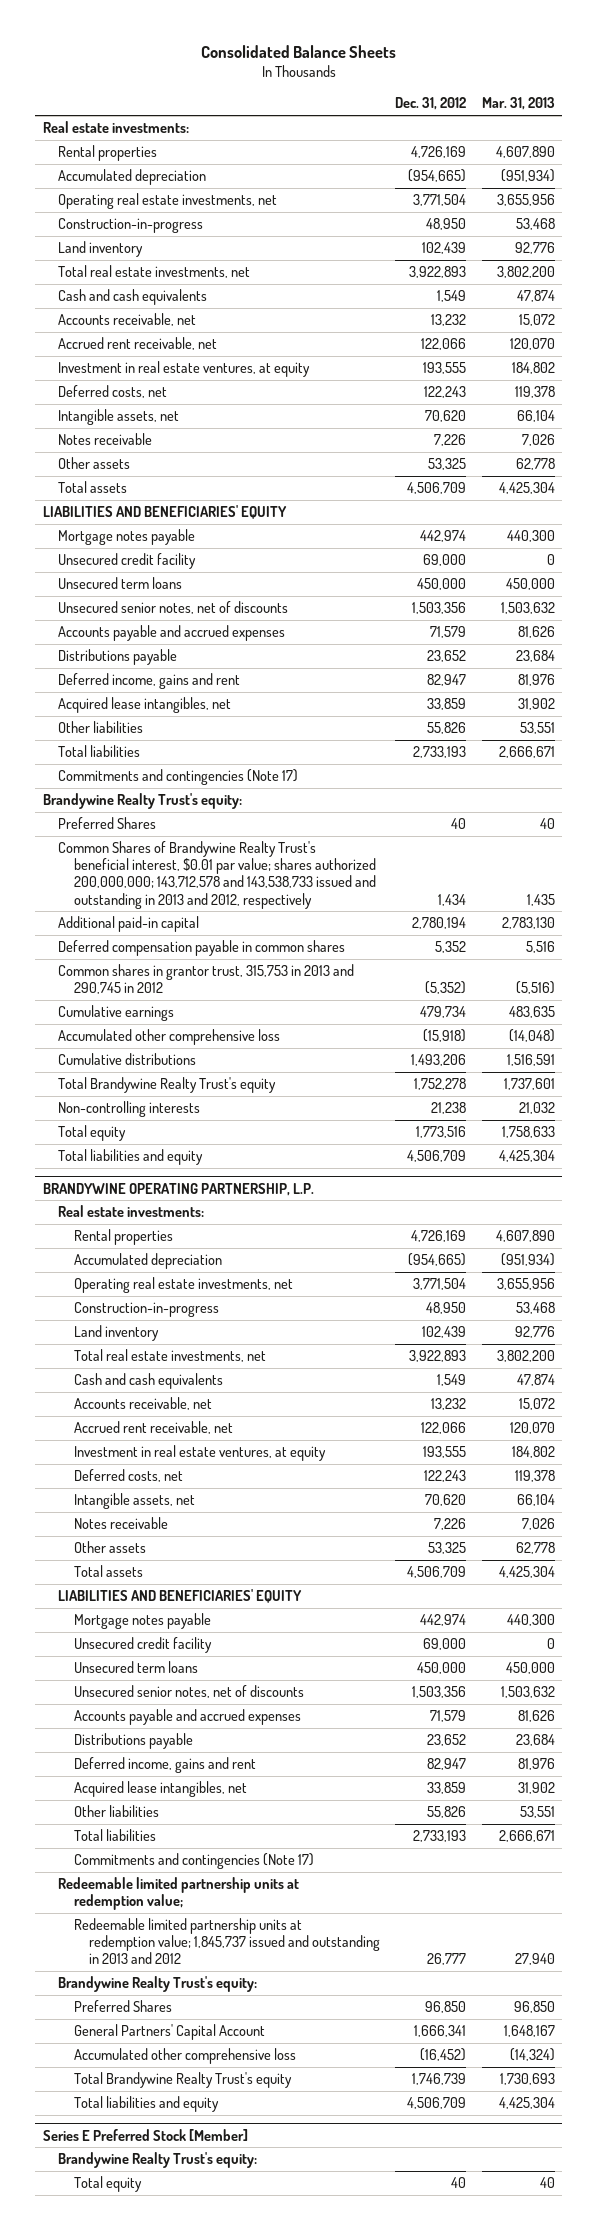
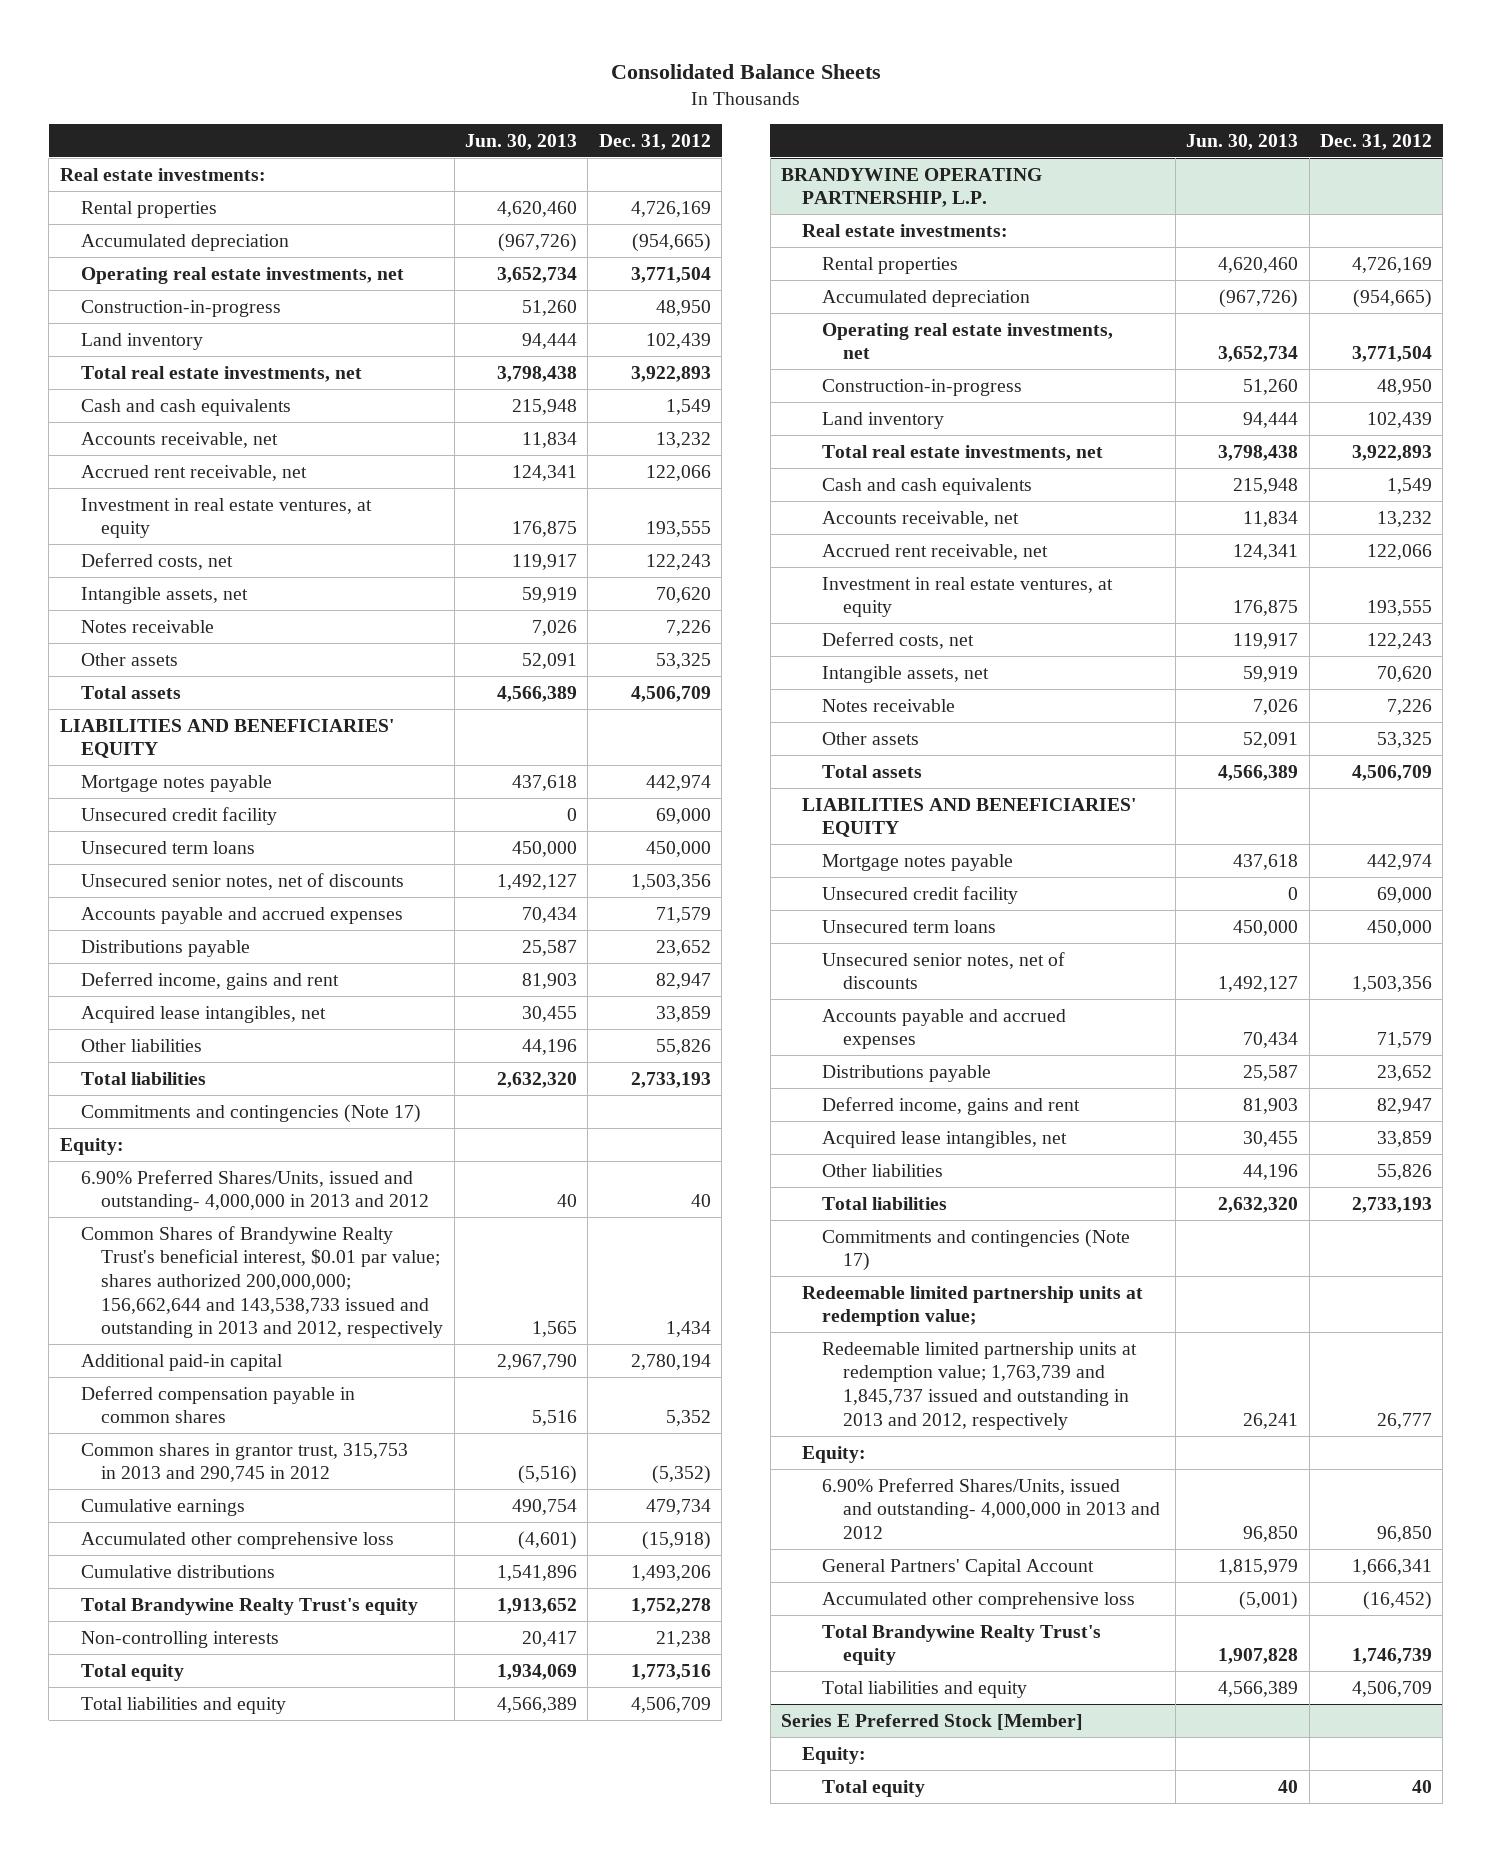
[481,97,555,111] Mar. 31, 2013 -> none
none -> [465,133,578,150] Jun. 30, 2013
[42,793,242,810] Brandywine Realty Trust's equity: -> [59,1137,124,1155] Equity:
[58,817,157,830] Preferred Shares -> [80,1169,430,1212] 6.90% Preferred Shares/Units, issued and outstanding- 4,000,000 in 2013 and 2012
[58,841,376,909] Common Shares of Brandywine Realty Trust's beneficial interest, $0.01 par value; shares authorized 200,000,000; 143,712,578 and 143,538,733 issued and outstanding in 2013 and 2012, respectively -> [80,1225,444,1339] Common Shares of Brandywine Realty Trust's beneficial interest, $0.01 par value; shares authorized 200,000,000; 156,662,644 and 143,538,733 issued and outstanding in 2013 and 2012, respectively
[73,1918,381,1965] Redeemable limited partnership units at redemption value; 1,845,737 issued and outstanding in 2013 and 2012 -> [822,1341,1138,1430] Redeemable limited partnership units at redemption value; 1,763,739 and 1,845,737 issued and outstanding in 2013 and 2012, respectively
[58,1976,258,1993] Brandywine Realty Trust's equity: -> [801,1445,866,1463] Equity:
[73,2000,172,2013] Preferred Shares -> [822,1477,1160,1539] 6.90% Preferred Shares/Units, issued and outstanding- 4,000,000 in 2013 and 2012
[58,2152,258,2169] Brandywine Realty Trust's equity: -> [801,1746,866,1764] Equity:

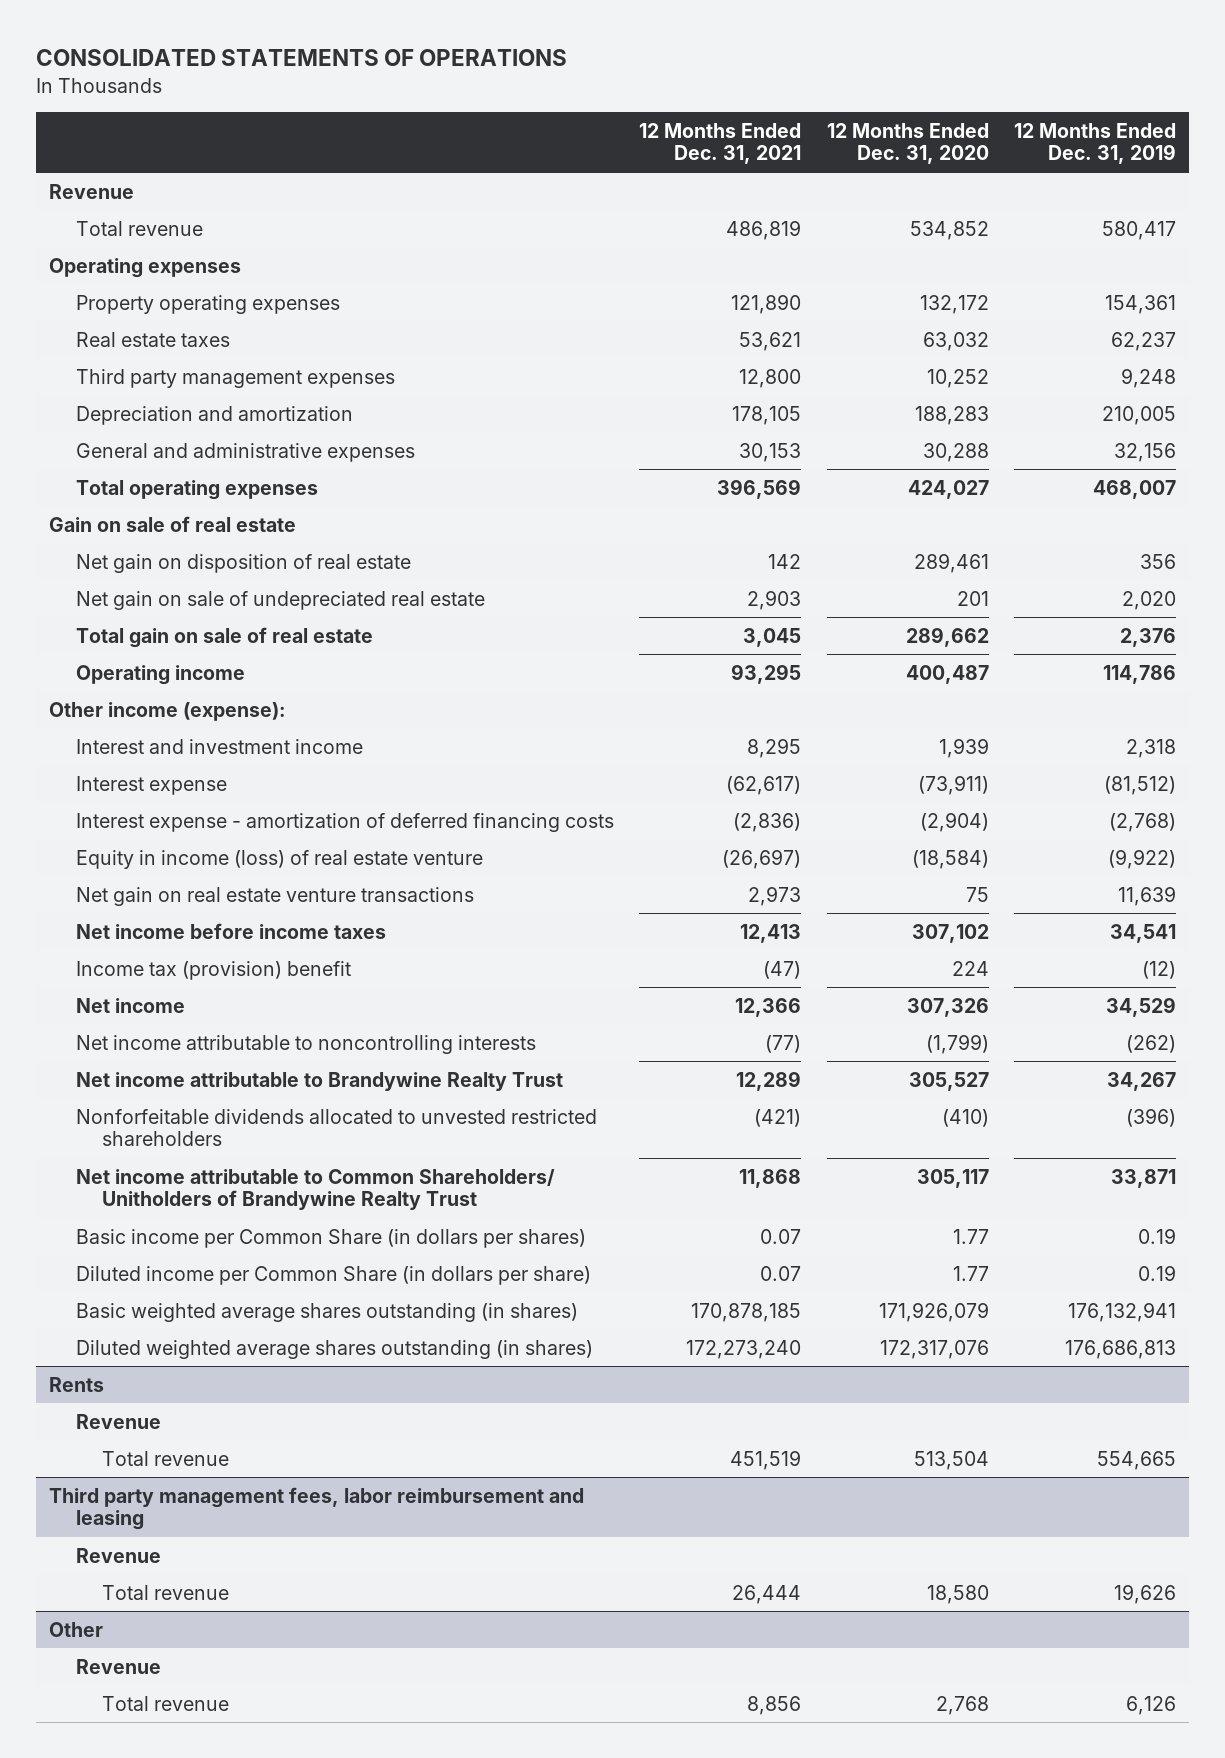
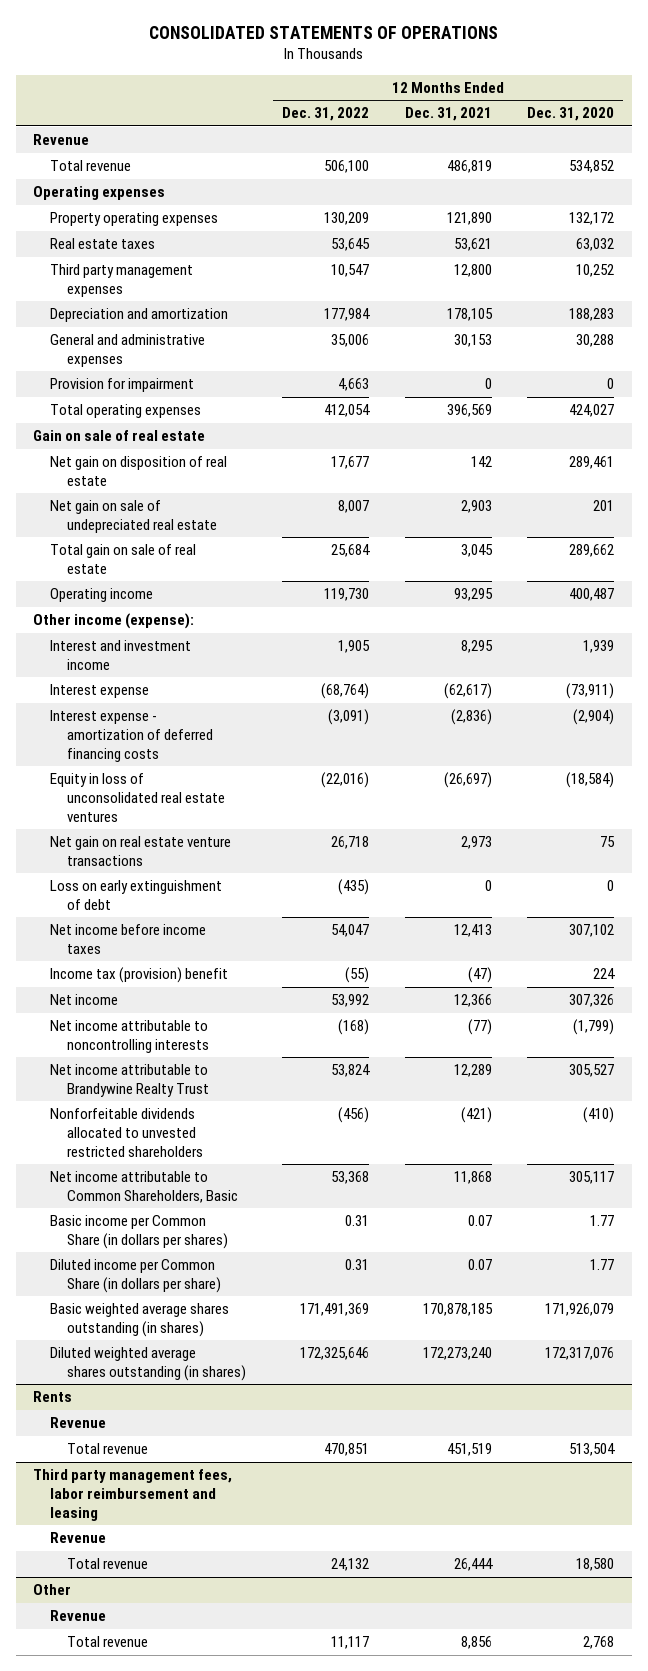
[1014,122,1177,165] 12 Months Ended Dec. 31, 2019 -> none
none -> [282,107,370,122] Dec. 31, 2022
none -> [50,378,195,393] Provision for impairment
[75,849,483,869] Equity in income (loss) of real estate venture -> [50,773,226,822] Equity in loss of unconsolidated real estate ventures
none -> [50,880,223,910] Loss on early extinguishment of debt
[75,1168,555,1211] Net income attributable to Common Shareholders/ Unitholders of Brandywine Realty Trust -> [50,1171,239,1203] Net income attributable to Common Shareholders, Basic

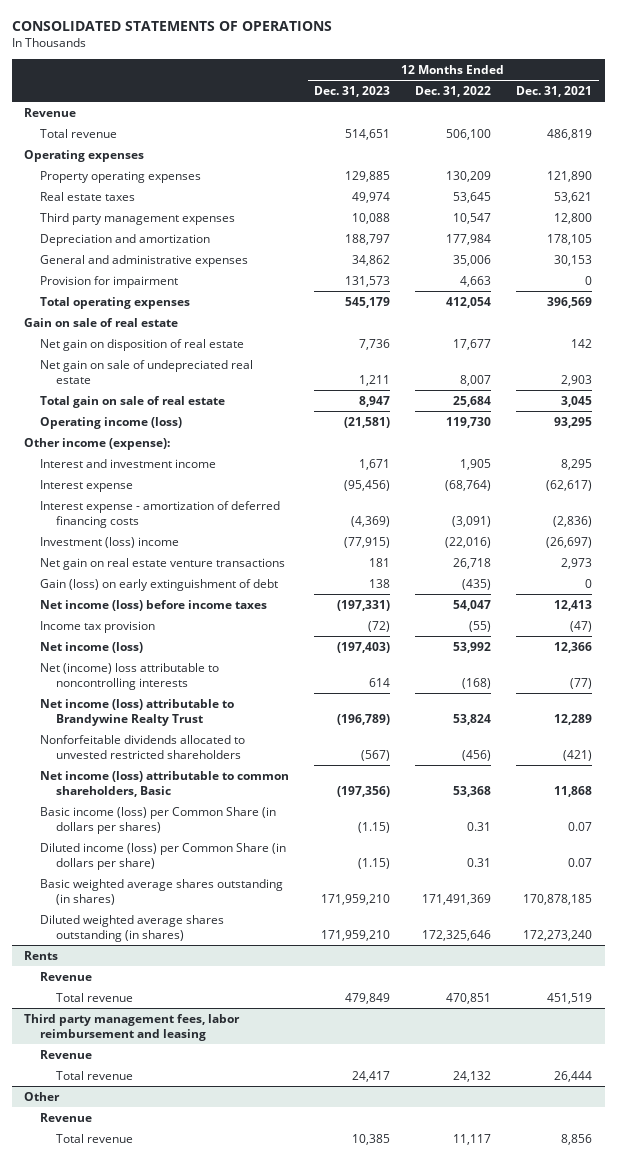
[527,107,615,122] Dec. 31, 2020 -> none
none -> [314,86,391,98] Dec. 31, 2023
[50,588,154,603] Operating income -> [40,416,183,429] Operating income (loss)
[50,773,226,822] Equity in loss of unconsolidated real estate ventures -> [40,536,180,548] Investment (loss) income
[50,880,223,910] Loss on early extinguishment of debt -> [40,578,279,591] Gain (loss) on early extinguishment of debt
[50,924,207,954] Net income before income taxes -> [40,599,268,611] Net income (loss) before income taxes
[50,967,229,984] Income tax (provision) benefit -> [40,620,156,633] Income tax provision
[50,994,119,1006] Net income -> [40,641,144,653] Net income (loss)
[50,1020,210,1053] Net income attributable to noncontrolling interests -> [40,662,220,691] Net (income) loss attributable to noncontrolling interests
[50,1064,210,1097] Net income attributable to Brandywine Realty Trust -> [40,698,235,727] Net income (loss) attributable to Brandywine Realty Trust
[50,1171,239,1203] Net income attributable to Common Shareholders, Basic -> [40,770,290,798] Net income (loss) attributable to common shareholders, Basic
[50,1215,229,1249] Basic income per Common Share (in dollars per shares) -> [40,806,277,835] Basic income (loss) per Common Share (in dollars per shares)
[50,1259,222,1293] Diluted income per Common Share (in dollars per share) -> [40,842,287,871] Diluted income (loss) per Common Share (in dollars per share)

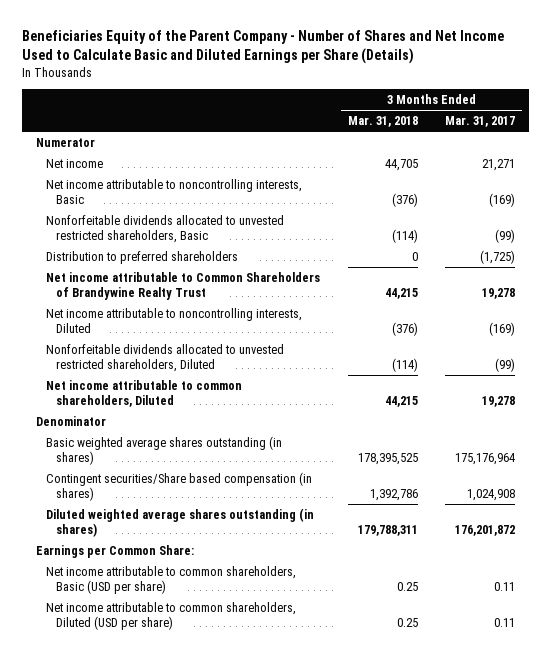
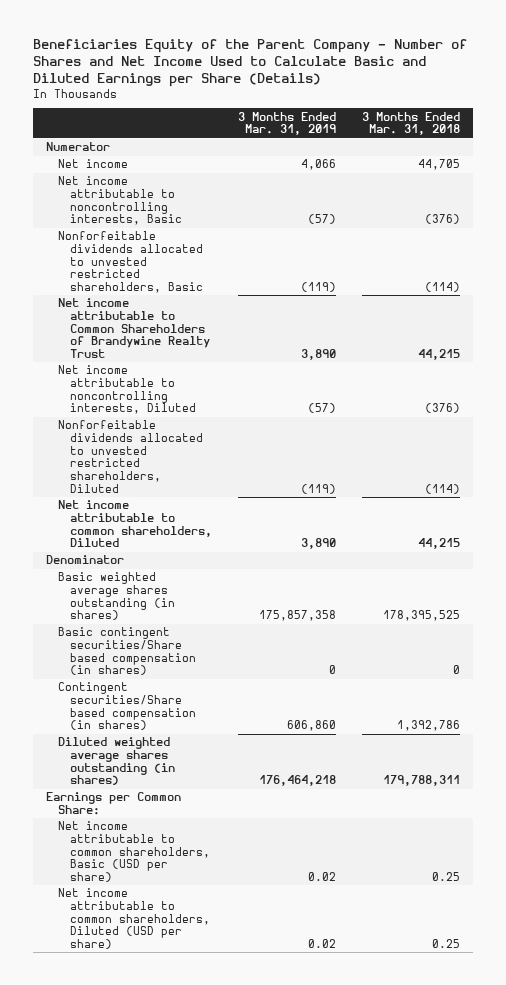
[445,116,516,128] Mar. 31, 2017 -> none
none -> [237,111,336,136] 3 Months Ended Mar. 31, 2019
[45,250,238,264] Distribution to preferred shareholders -> none
none -> [57,627,196,676] Basic contingent securities/Share based compensation (in shares)

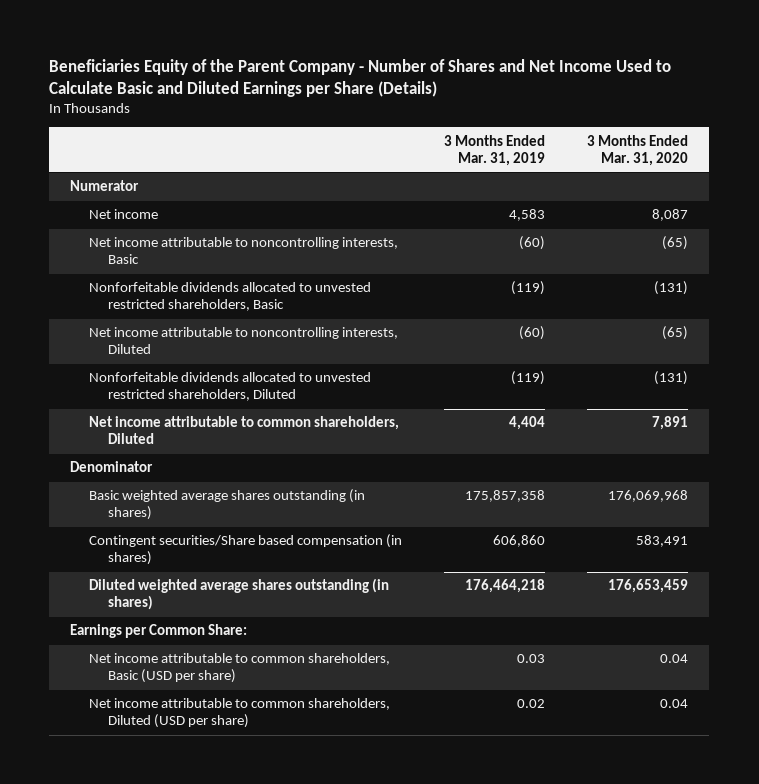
[362,111,461,136] 3 Months Ended Mar. 31, 2018 -> none
none -> [587,134,689,166] 3 Months Ended Mar. 31, 2020
[300,159,336,171] 4,066 -> [509,209,546,222] 4,583
[307,214,336,225] (57) -> [519,236,546,251] (60)
[57,298,210,358] Net income attributable to Common Shareholders of Brandywine Realty Trust -> none
[307,403,336,414] (57) -> [519,326,546,341] (60)
[300,538,336,550] 3,890 -> [509,416,546,431] 4,404
[57,627,196,676] Basic contingent securities/Share based compensation (in shares) -> none
[307,871,336,881] 0.02 -> [517,654,546,664] 0.03

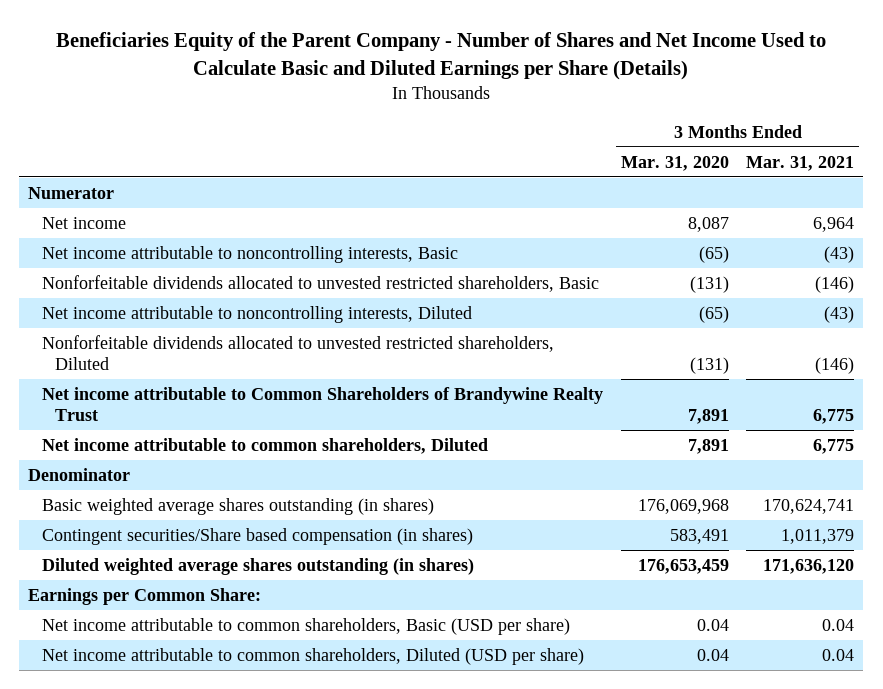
[444,134,546,166] 3 Months Ended Mar. 31, 2019 -> none
none -> [746,155,855,171] Mar. 31, 2021
none -> [41,386,603,422] Net income attributable to Common Shareholders of Brandywine Realty Trust

